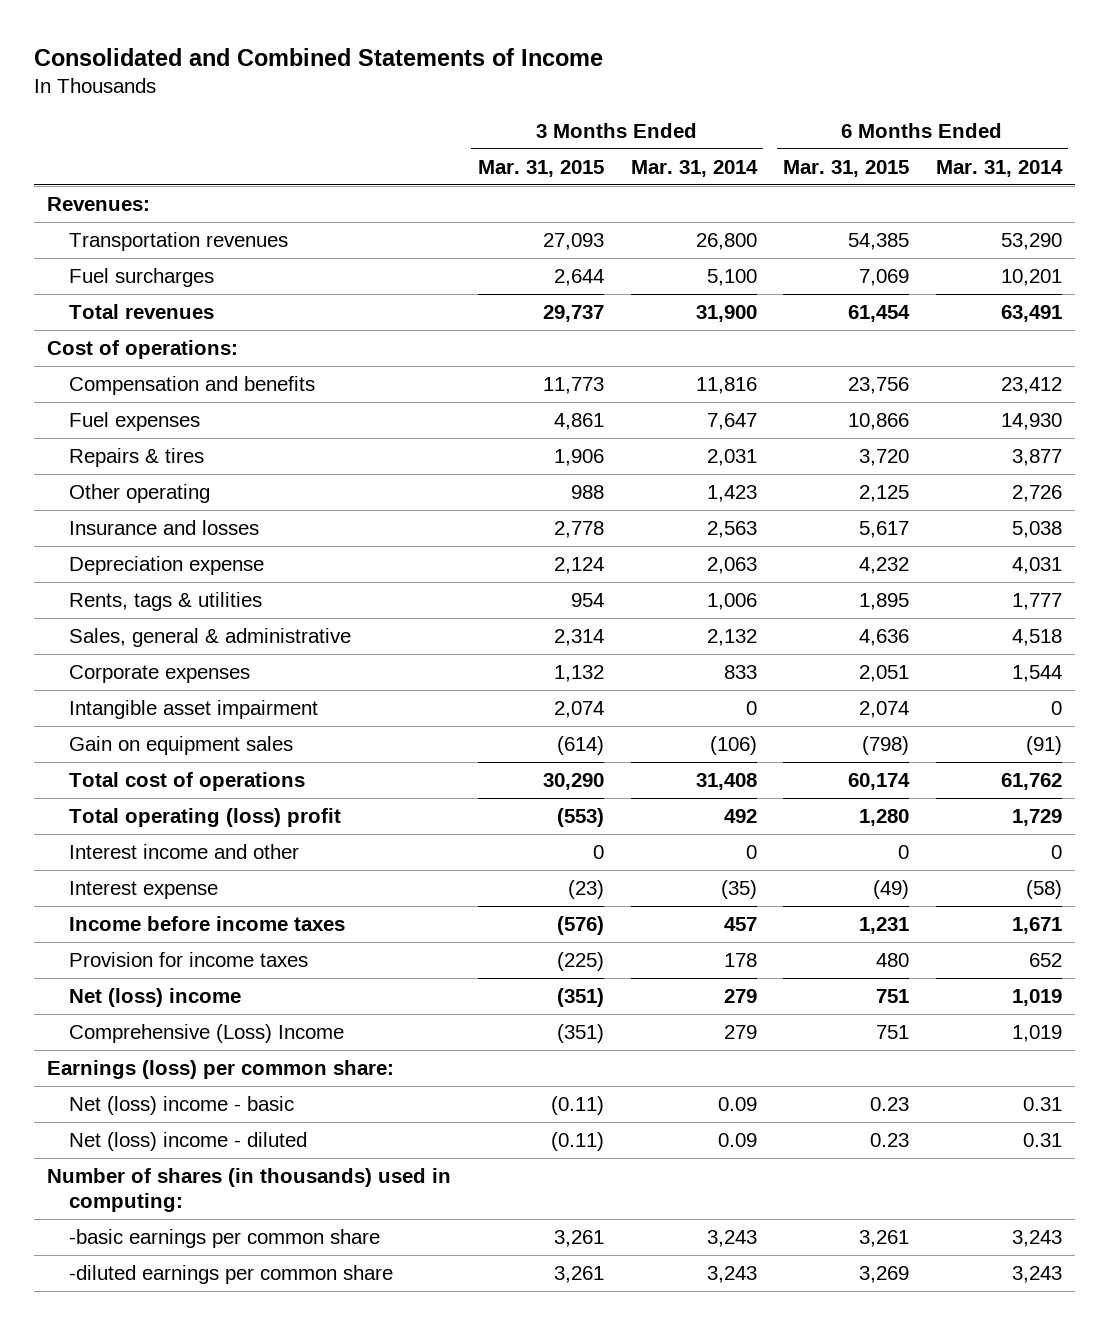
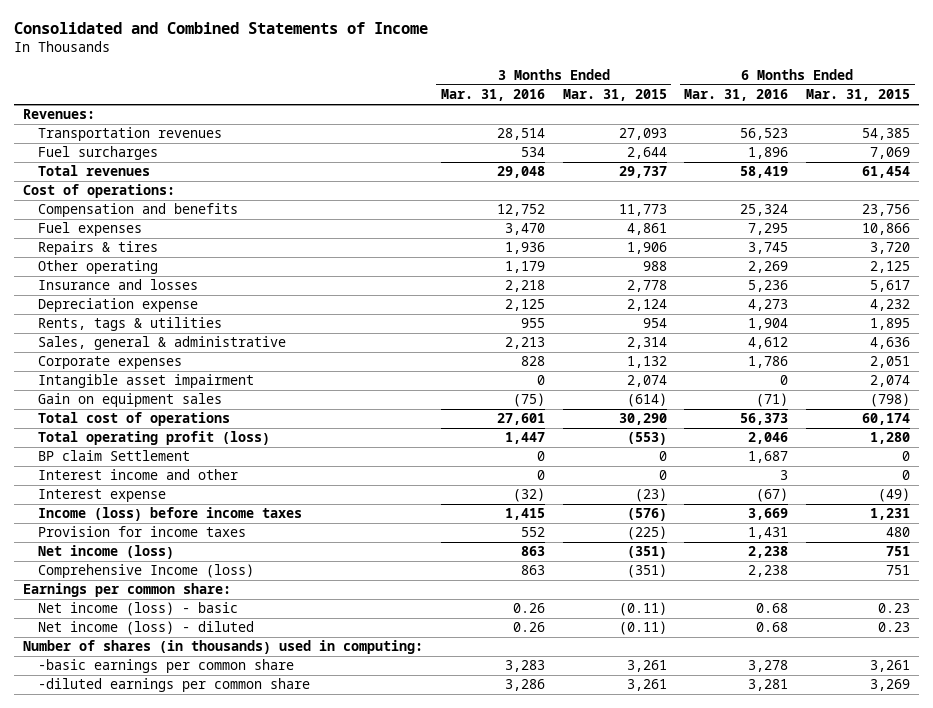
[630,159,758,177] Mar. 31, 2014 -> none
[935,159,1063,177] Mar. 31, 2014 -> none
none -> [440,89,545,102] Mar. 31, 2016
none -> [684,89,789,102] Mar. 31, 2016
[69,807,342,827] Total operating (loss) profit -> [38,431,271,446] Total operating profit (loss)
none -> [38,450,191,462] BP claim Settlement
[69,915,346,931] Income before income taxes -> [38,507,303,522] Income (loss) before income taxes
[69,987,242,1007] Net (loss) income -> [38,545,175,560] Net income (loss)
[69,1023,345,1043] Comprehensive (Loss) Income -> [38,564,255,579] Comprehensive Income (loss)
[47,1059,395,1079] Earnings (loss) per common share: -> [22,583,231,598] Earnings per common share:
[69,1095,295,1115] Net (loss) income - basic -> [38,602,239,617] Net income (loss) - basic
[69,1131,308,1151] Net (loss) income - diluted -> [38,621,255,636] Net income (loss) - diluted

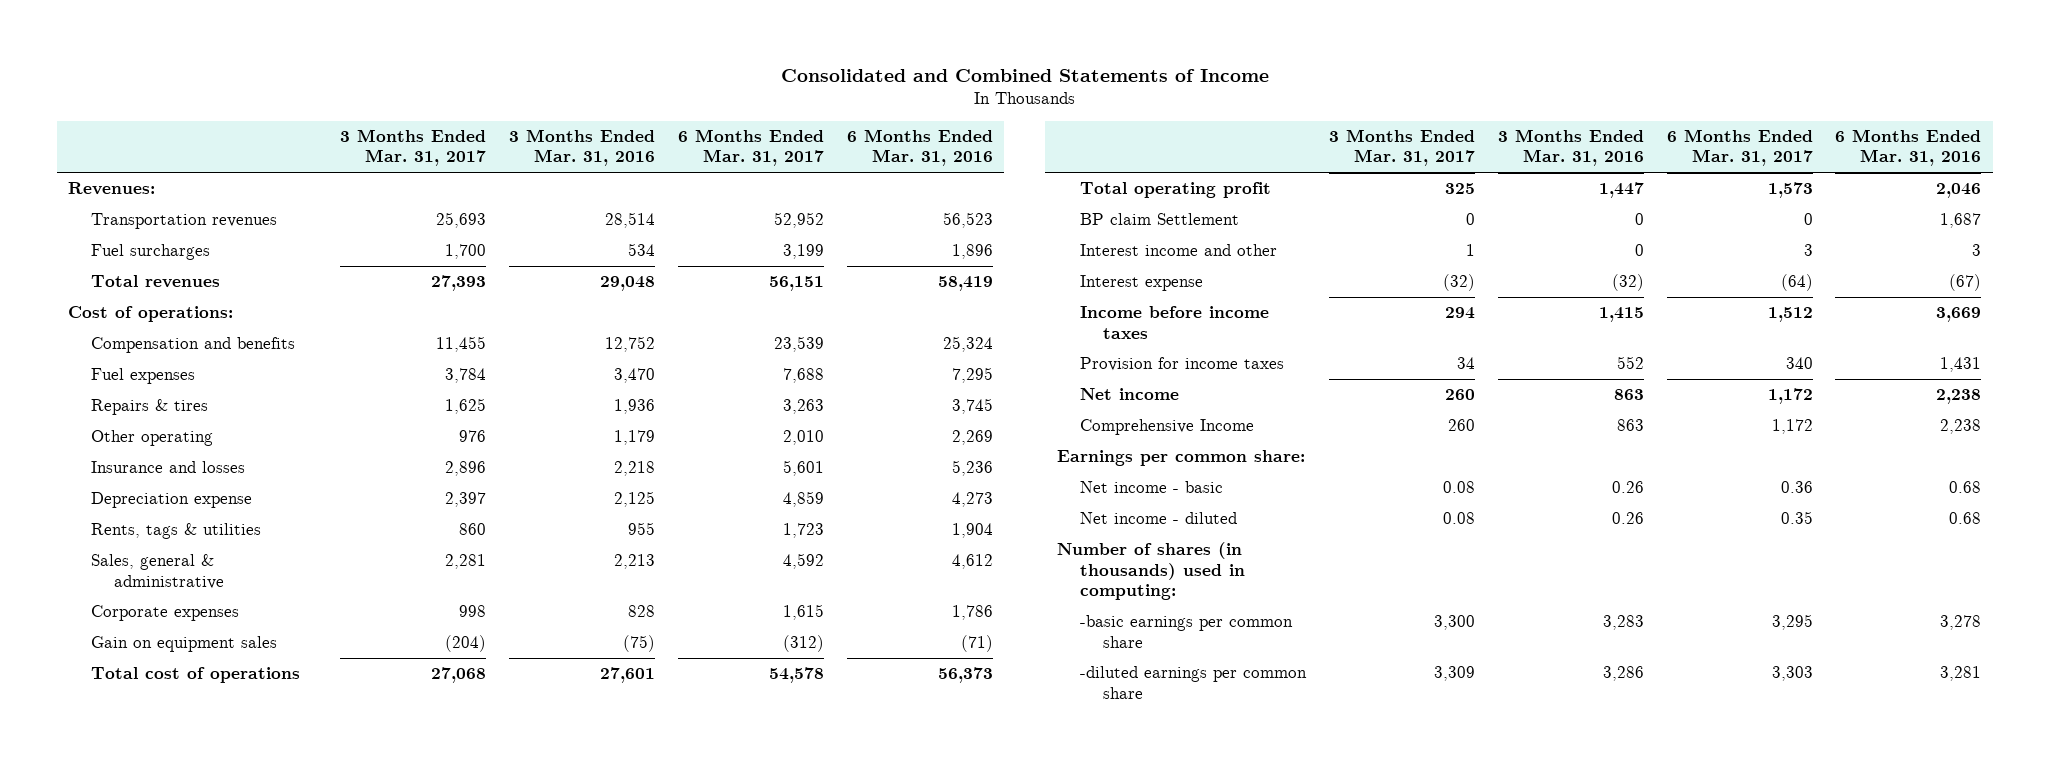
[562,89,667,102] Mar. 31, 2015 -> none
[806,89,911,102] Mar. 31, 2015 -> none
none -> [340,128,487,167] 3 Months Ended Mar. 31, 2017
none -> [677,128,824,167] 6 Months Ended Mar. 31, 2017
[38,374,255,389] Intangible asset impairment -> none
[38,431,271,446] Total operating profit (loss) -> [1079,182,1271,199] Total operating profit
[38,507,303,522] Income (loss) before income taxes -> [1079,306,1269,339] Income before income taxes
[38,545,175,560] Net income (loss) -> [1079,388,1179,401] Net income
[38,564,255,579] Comprehensive Income (loss) -> [1079,419,1254,436] Comprehensive Income
[38,602,239,617] Net income (loss) - basic -> [1079,481,1223,494] Net income - basic
[38,621,255,636] Net income (loss) - diluted -> [1079,512,1237,525] Net income - diluted

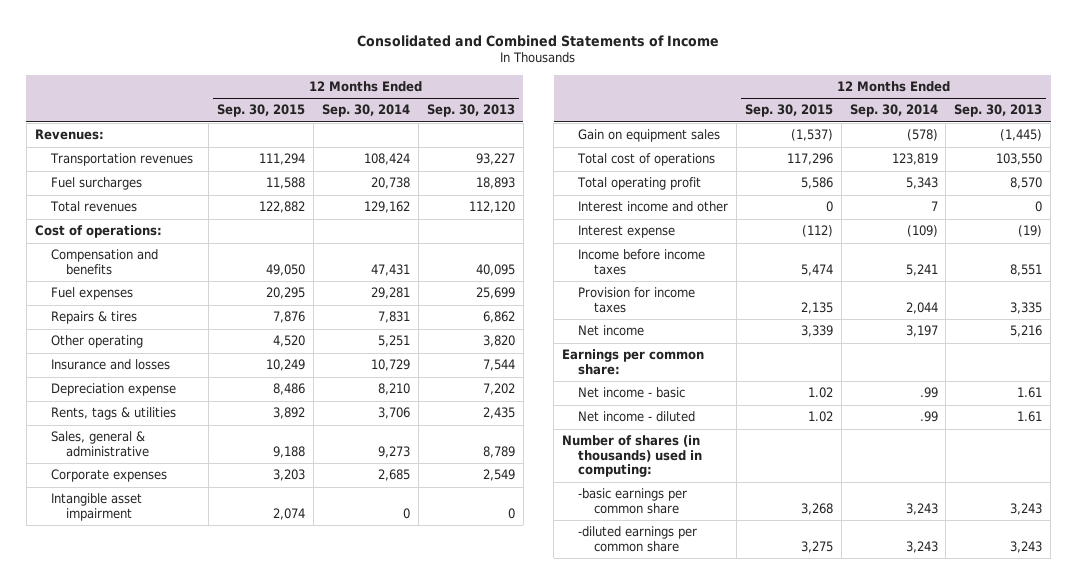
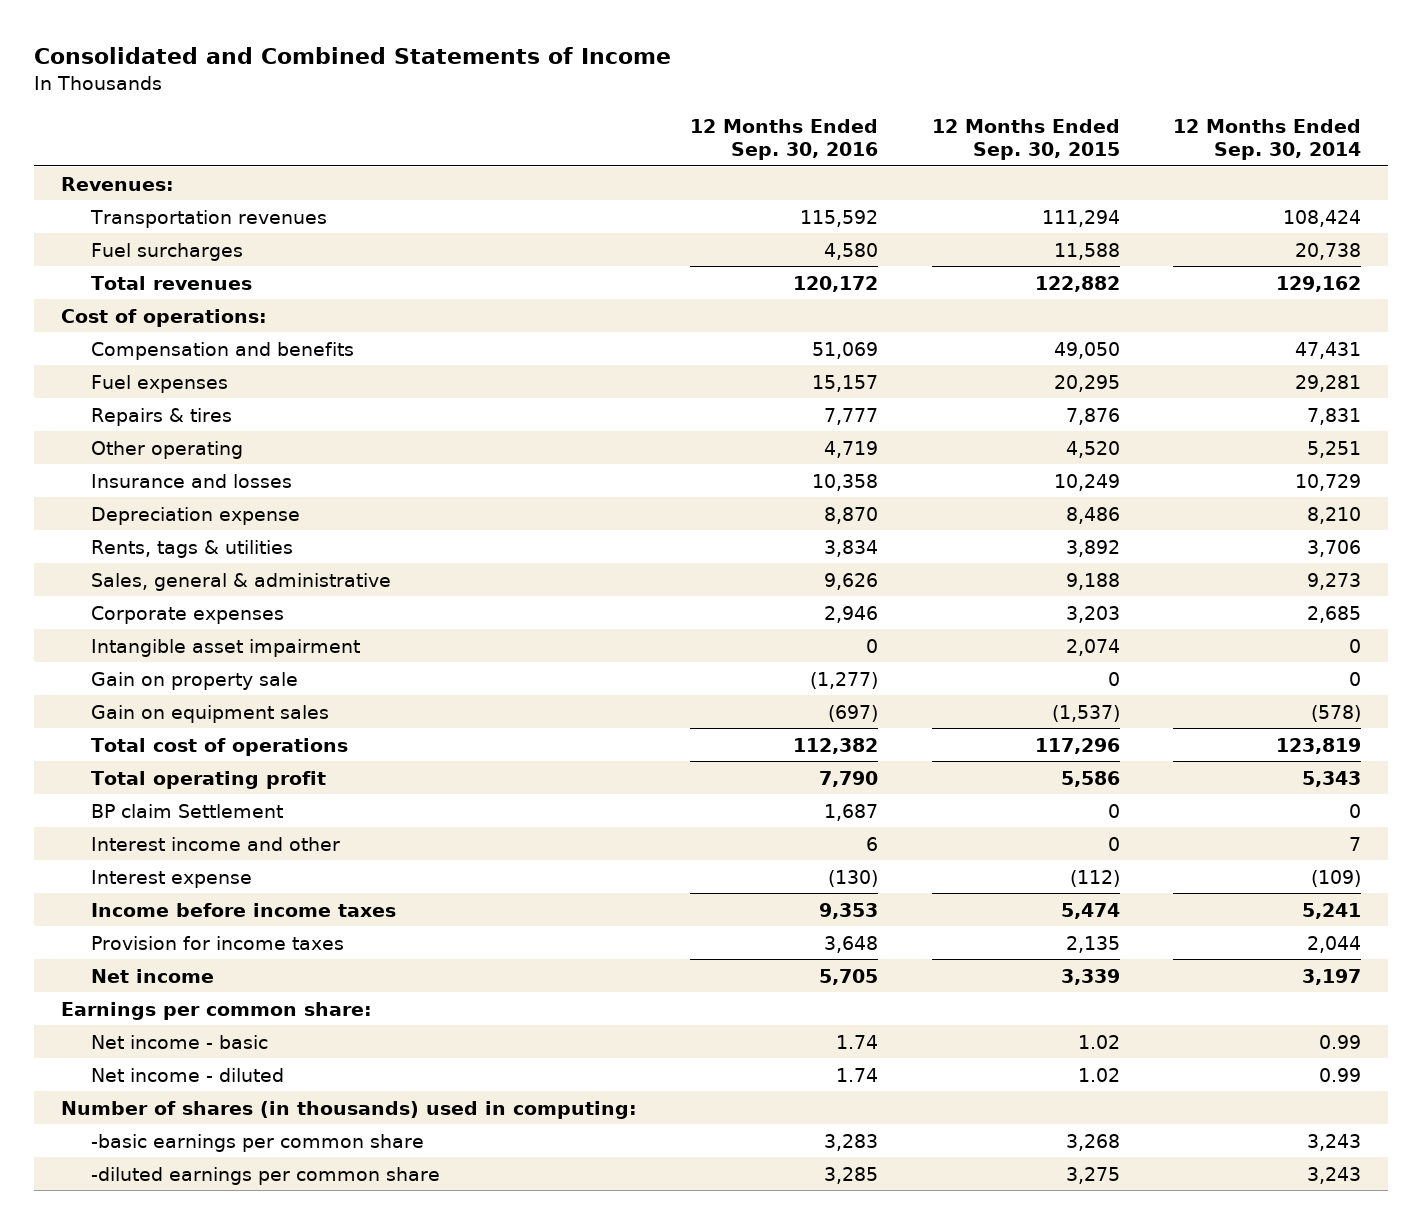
[426,104,515,118] Sep. 30, 2013 -> none
none -> [690,118,879,161] 12 Months Ended Sep. 30, 2016
none -> [91,671,299,690] Gain on property sale
none -> [91,803,284,818] BP claim Settlement
[919,387,938,399] .99 -> [1319,1034,1362,1049] 0.99
[919,411,938,423] .99 -> [1319,1067,1362,1082] 0.99

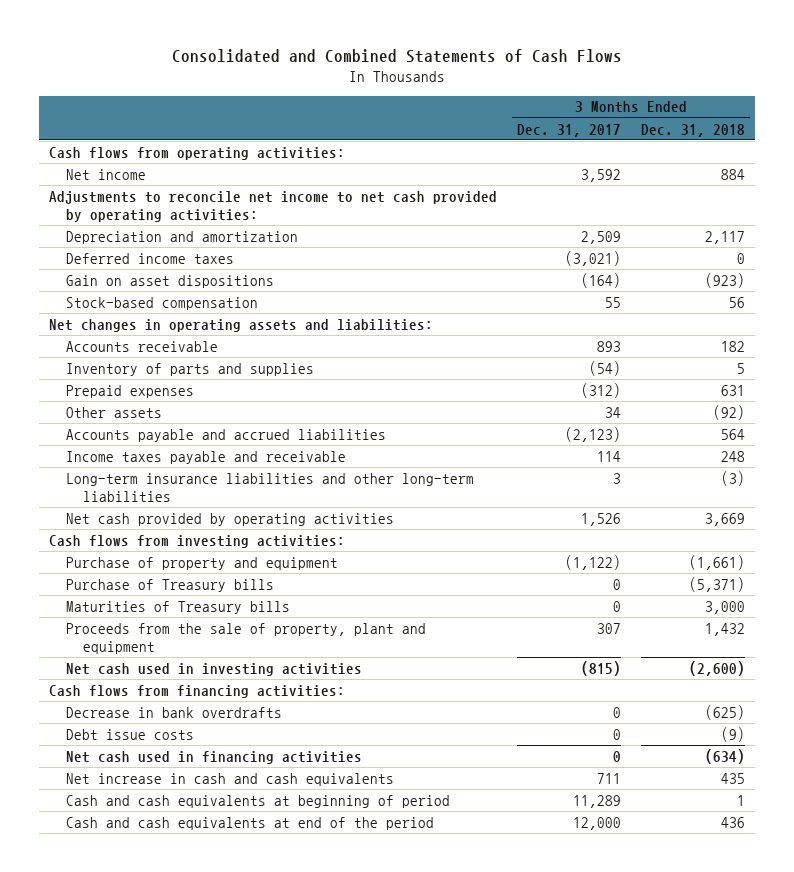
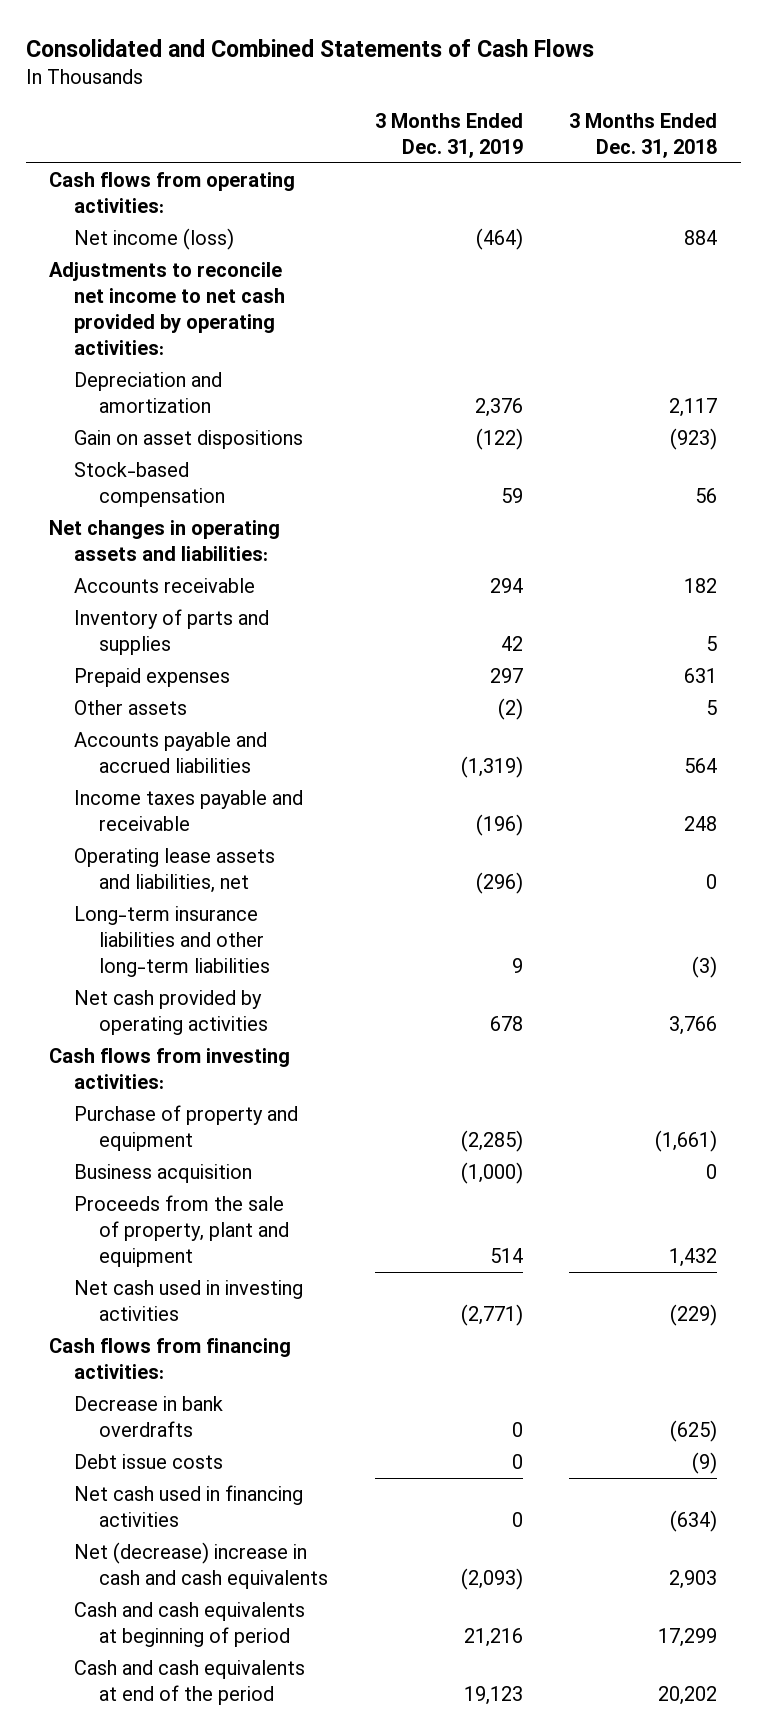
[517,123,622,137] Dec. 31, 2017 -> none
none -> [374,112,523,158] 3 Months Ended Dec. 31, 2019
[65,168,146,180] Net income -> [74,228,235,251] Net income (loss)
[65,252,234,264] Deferred income taxes -> none
[713,404,746,420] (92) -> [706,700,718,716] 5
none -> [74,848,276,894] Operating lease assets and liabilities, net
[705,512,746,526] 3,669 -> [669,1016,718,1036] 3,766
[65,578,274,592] Purchase of Treasury bills -> none
[65,600,290,614] Maturities of Treasury bills -> none
none -> [74,1164,253,1184] Business acquisition
[689,660,746,676] (2,600) -> [670,1304,718,1327] (229)
[65,772,394,786] Net increase in cash and cash equivalents -> [74,1542,328,1590] Net (decrease) increase in cash and cash equivalents
[721,772,746,784] 435 -> [669,1570,718,1590] 2,903
[737,794,746,806] 1 -> [658,1628,718,1648] 17,299
[721,816,746,828] 436 -> [658,1686,718,1706] 20,202

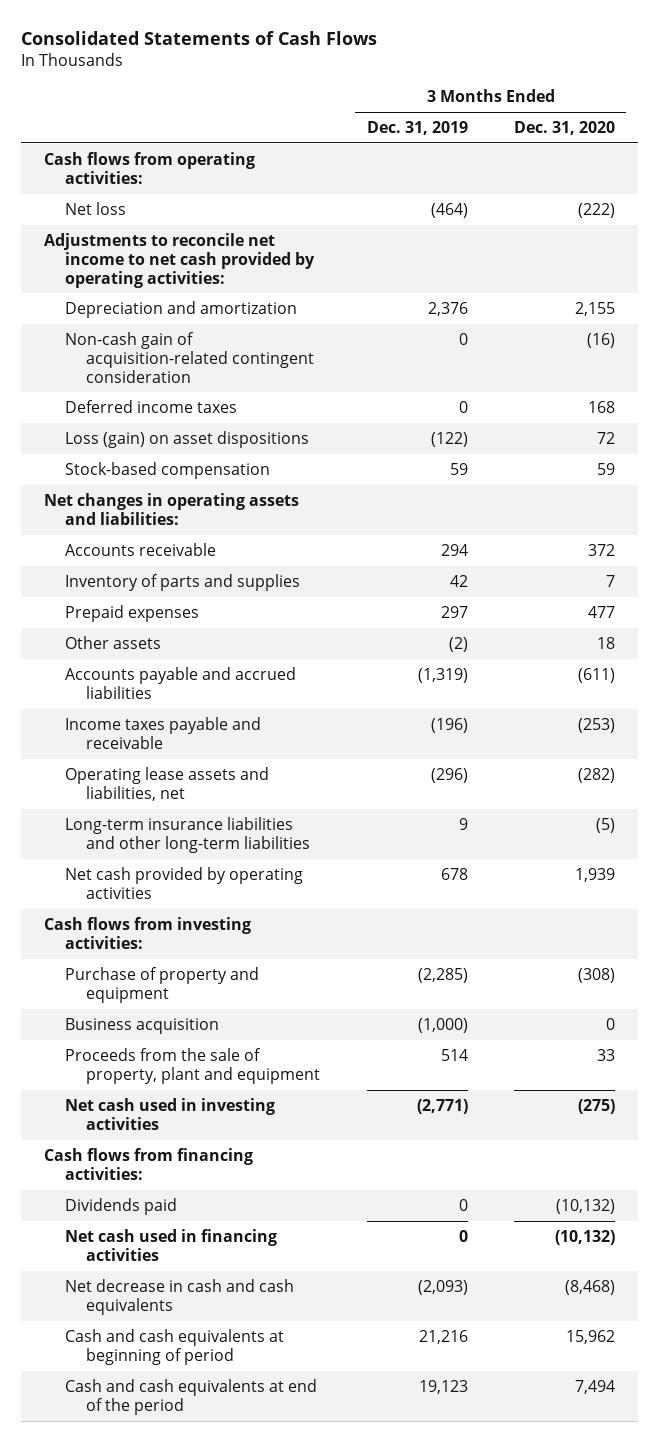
[26,39,595,58] Consolidated and Combined Statements of Cash Flows -> [21,31,378,46] Consolidated Statements of Cash Flows
[569,112,718,158] 3 Months Ended Dec. 31, 2018 -> none
none -> [513,121,615,136] Dec. 31, 2020
[74,228,235,251] Net income (loss) -> [65,201,127,215] Net loss
none -> [65,331,315,383] Non-cash gain of acquisition-related contingent consideration
none -> [65,399,238,413] Deferred income taxes
[74,430,304,450] Gain on asset dispositions -> [65,430,310,448] Loss (gain) on asset dispositions
[74,1396,224,1438] Decrease in bank overdrafts -> none
[74,1454,224,1470] Debt issue costs -> none
none -> [65,1197,178,1215] Dividends paid
[74,1542,328,1590] Net (decrease) increase in cash and cash equivalents -> [65,1278,295,1315] Net decrease in cash and cash equivalents

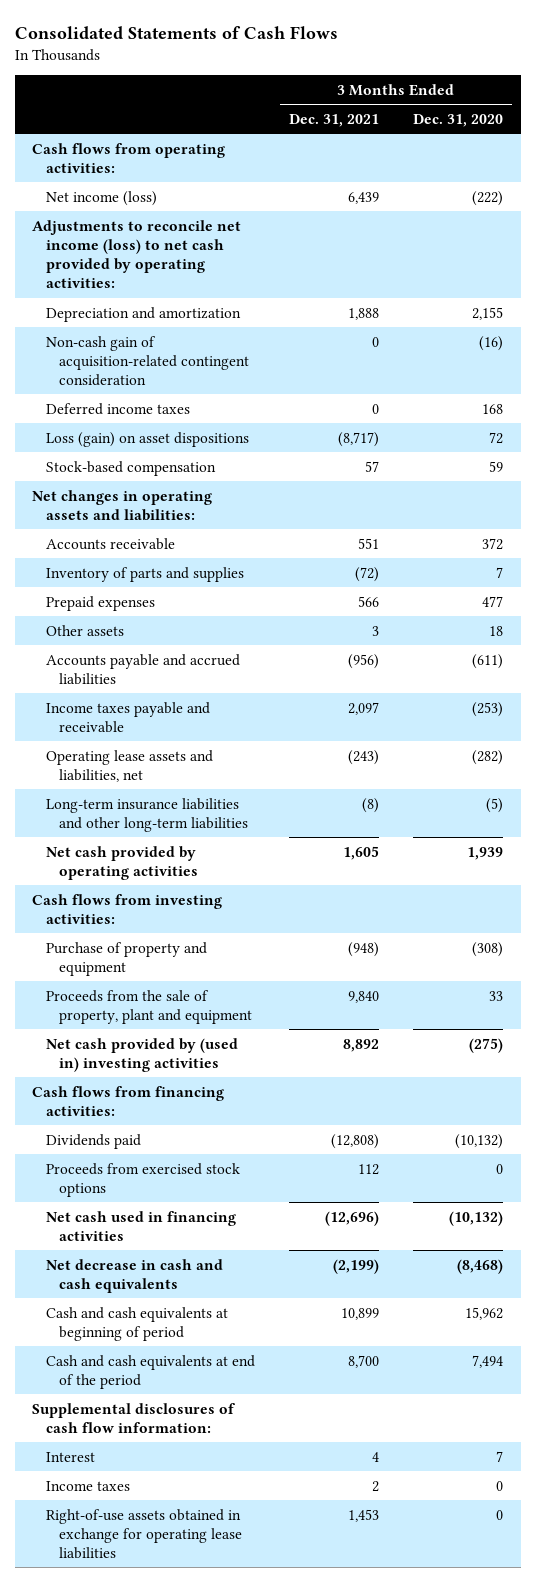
[366,121,468,136] Dec. 31, 2019 -> none
none -> [288,113,379,127] Dec. 31, 2021
[65,201,127,215] Net loss -> [45,190,157,206] Net income (loss)
[44,232,316,288] Adjustments to reconcile net income to net cash provided by operating activities: -> [32,219,242,289] Adjustments to reconcile net income (loss) to net cash provided by operating activities:
[65,1017,220,1034] Business acquisition -> none
[65,1097,276,1130] Net cash used in investing activities -> [45,1037,238,1072] Net cash provided by (used in) investing activities
none -> [45,1162,240,1197] Proceeds from exercised stock options
none -> [32,1402,236,1433] Supplemental disclosures of cash flow information:
none -> [45,1451,95,1462] Interest
none -> [45,1480,130,1491] Income taxes
none -> [45,1508,243,1559] Right-of-use assets obtained in exchange for operating lease liabilities

